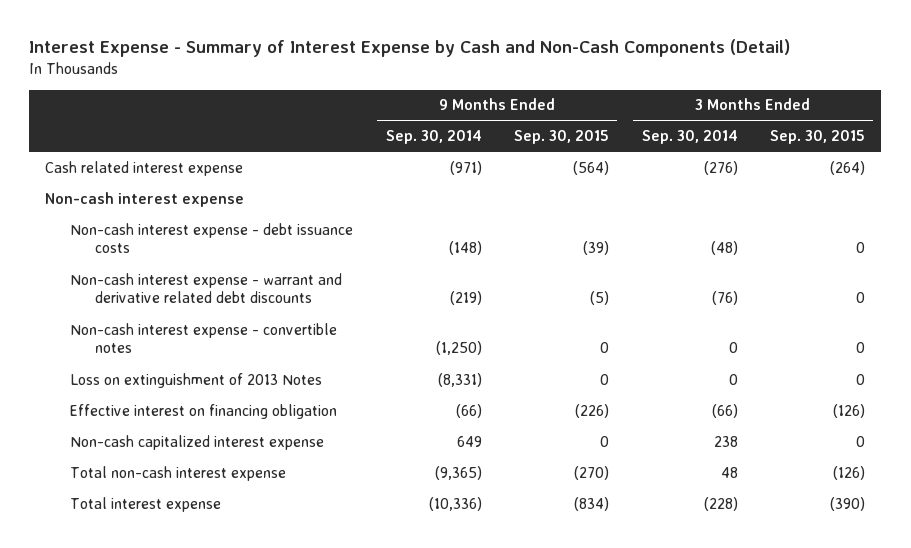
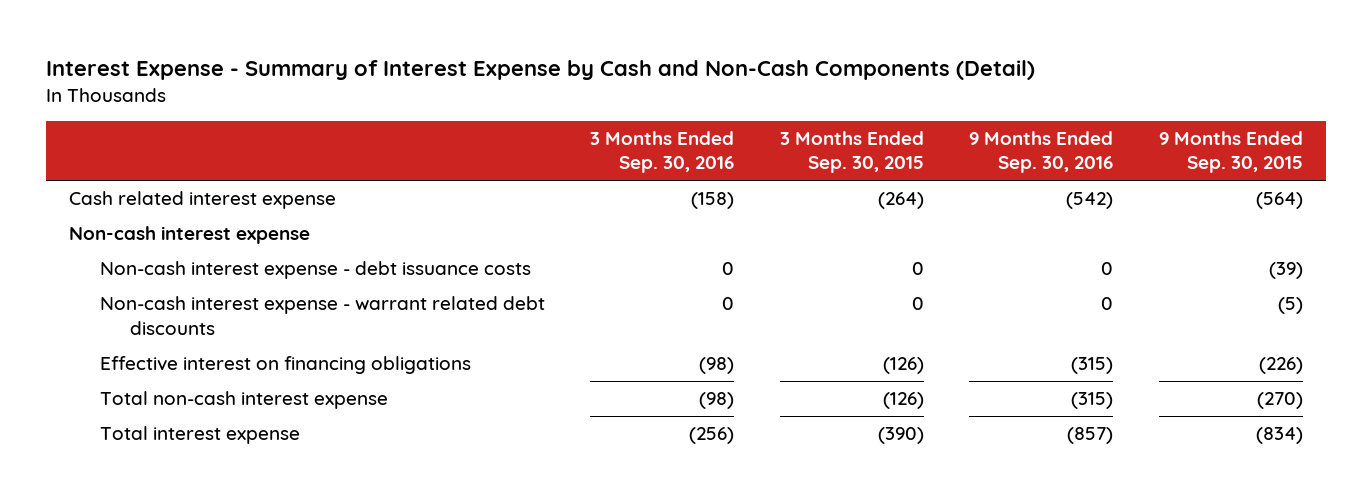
[385,130,482,145] Sep. 30, 2014 -> none
[641,130,738,145] Sep. 30, 2014 -> none
none -> [590,131,735,174] 3 Months Ended Sep. 30, 2016
none -> [969,131,1114,174] 9 Months Ended Sep. 30, 2016
[69,322,337,354] Non-cash interest expense - convertible notes -> none
[69,372,322,388] Loss on extinguishment of 2013 Notes -> none
[69,434,324,450] Non-cash capitalized interest expense -> none
[69,272,342,304] Non-cash interest expense - warrant and derivative related debt discounts -> [99,296,545,335] Non-cash interest expense - warrant related debt discounts
[69,403,337,419] Effective interest on financing obligation -> [99,356,471,375] Effective interest on financing obligations

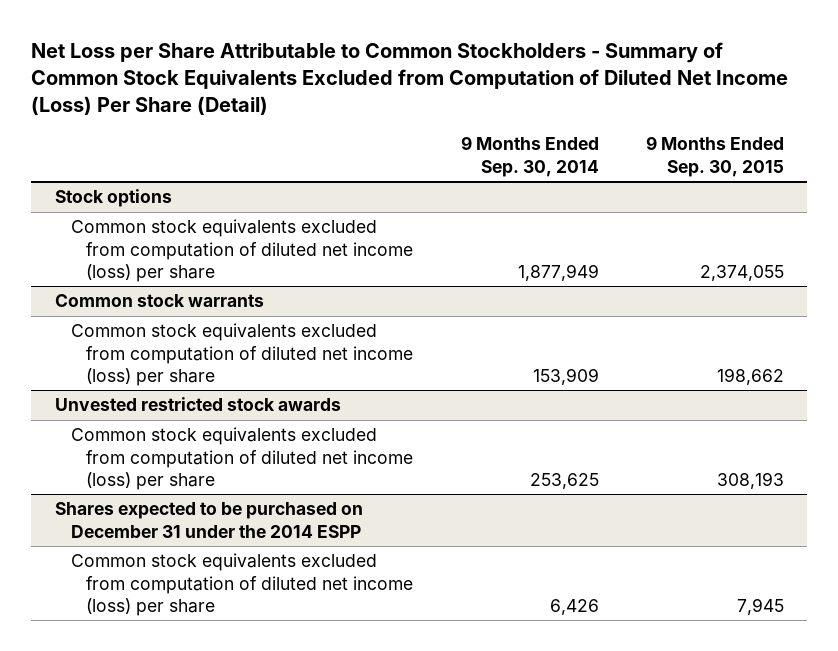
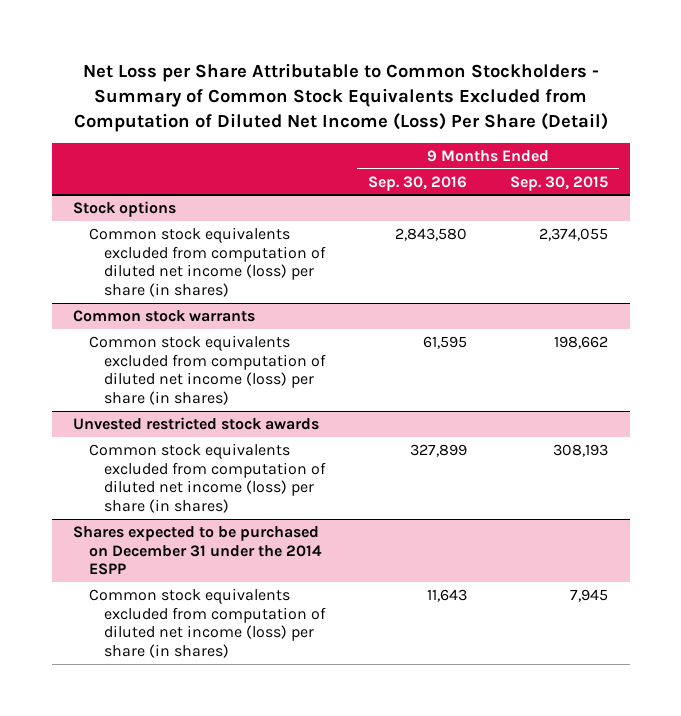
[460,136,599,177] 9 Months Ended Sep. 30, 2014 -> none
none -> [368,175,468,191] Sep. 30, 2016
[70,219,414,282] Common stock equivalents excluded from computation of diluted net income (loss) per share -> [88,226,327,297] Common stock equivalents excluded from computation of diluted net income (loss) per share (in shares)
[70,323,414,386] Common stock equivalents excluded from computation of diluted net income (loss) per share -> [88,334,327,405] Common stock equivalents excluded from computation of diluted net income (loss) per share (in shares)
[70,427,414,490] Common stock equivalents excluded from computation of diluted net income (loss) per share -> [88,442,327,513] Common stock equivalents excluded from computation of diluted net income (loss) per share (in shares)
[70,553,414,616] Common stock equivalents excluded from computation of diluted net income (loss) per share -> [88,587,327,658] Common stock equivalents excluded from computation of diluted net income (loss) per share (in shares)

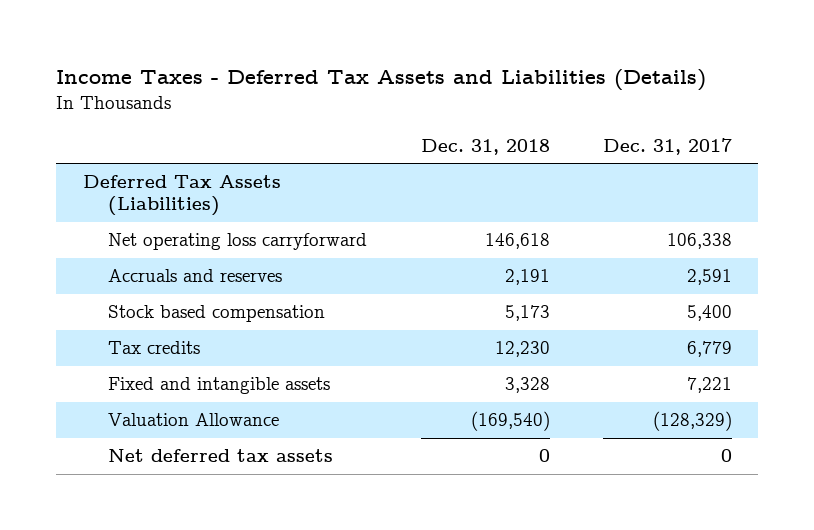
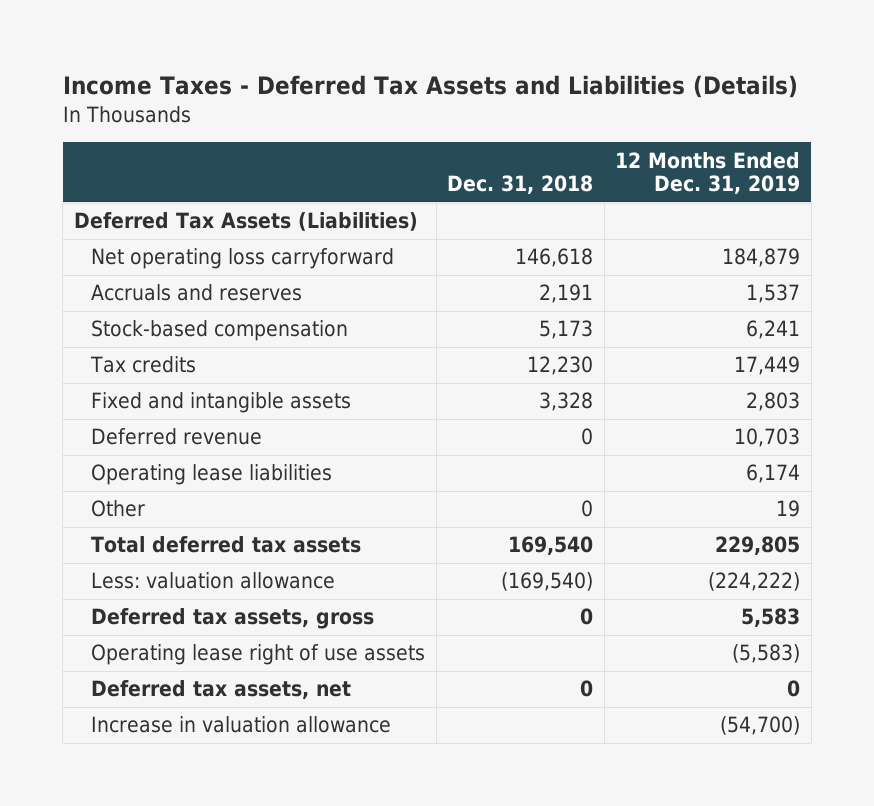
[602,137,732,155] Dec. 31, 2017 -> none
none -> [615,151,801,195] 12 Months Ended Dec. 31, 2019
[108,305,326,323] Stock based compensation -> [91,320,349,342] Stock-based compensation
none -> [91,428,263,446] Deferred revenue
none -> [91,464,333,486] Operating lease liabilities
none -> [91,500,146,518] Other
none -> [91,536,362,554] Total deferred tax assets
[108,413,280,427] Valuation Allowance -> [91,572,336,590] Less: valuation allowance
[108,449,334,463] Net deferred tax assets -> [91,608,375,630] Deferred tax assets, gross
none -> [91,644,426,666] Operating lease right of use assets
none -> [91,680,352,700] Deferred tax assets, net
none -> [91,716,392,734] Increase in valuation allowance

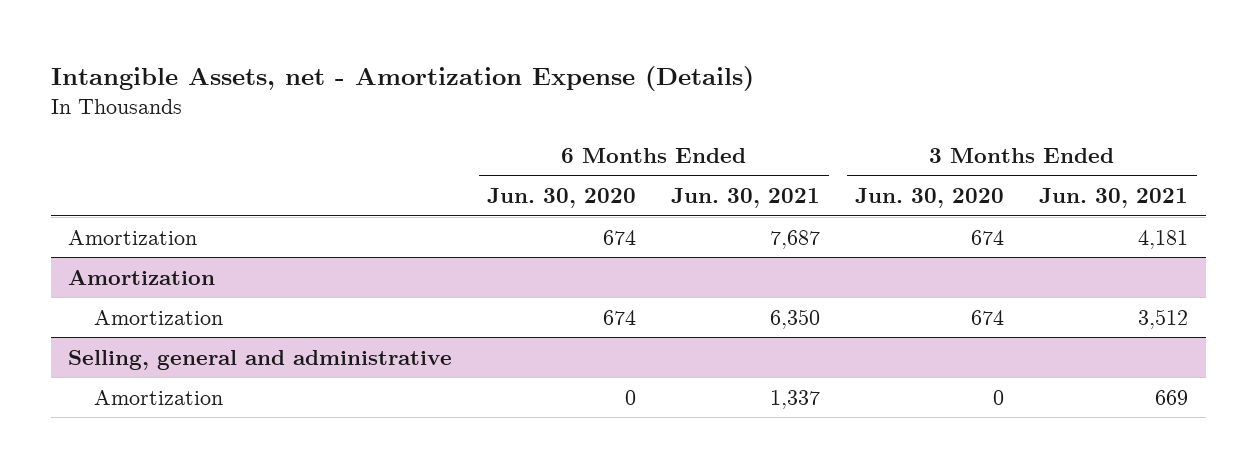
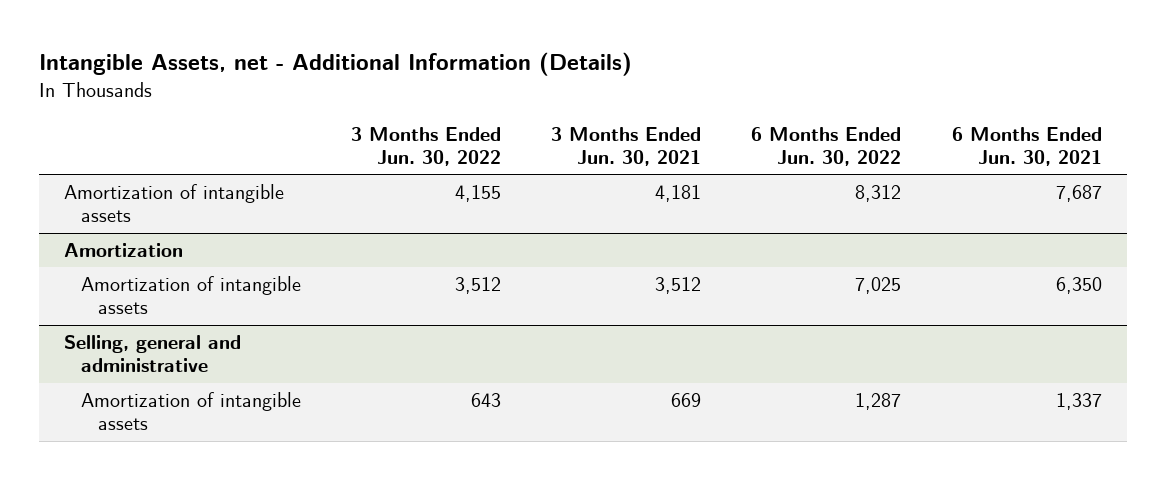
[50,65,754,91] Intangible Assets, net - Amortization Expense (Details) -> [38,51,632,76] Intangible Assets, net - Additional Information (Details)
[487,188,637,209] Jun. 30, 2020 -> none
[855,188,1005,209] Jun. 30, 2020 -> none
none -> [350,126,501,167] 3 Months Ended Jun. 30, 2022
none -> [751,126,902,167] 6 Months Ended Jun. 30, 2022
[68,229,198,245] Amortization -> [63,184,284,223] Amortization of intangible assets
[93,309,223,325] Amortization -> [80,276,301,315] Amortization of intangible assets
[93,389,223,405] Amortization -> [80,392,301,431] Amortization of intangible assets

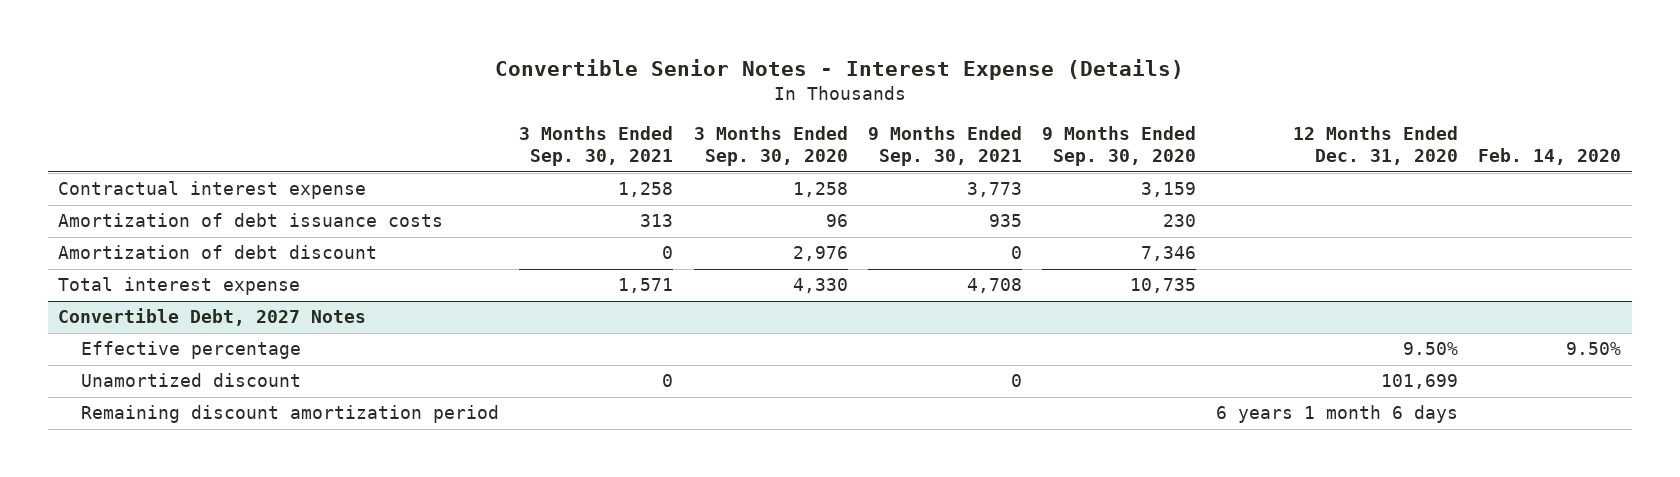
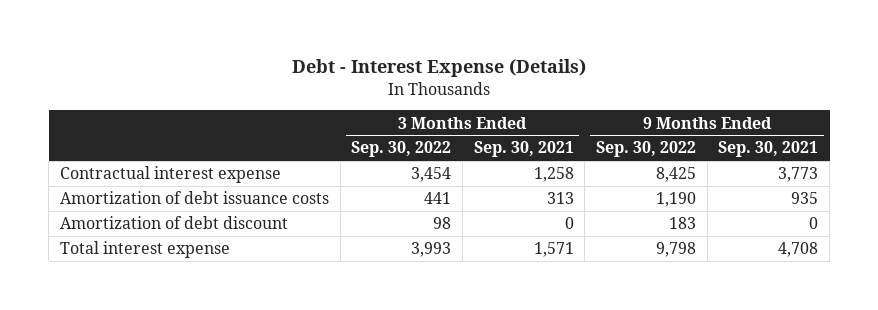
[494,58,1184,80] Convertible Senior Notes - Interest Expense (Details) -> [292,59,587,78] Debt - Interest Expense (Details)
[693,125,848,167] 3 Months Ended Sep. 30, 2020 -> none
[1042,125,1197,167] 9 Months Ended Sep. 30, 2020 -> none
[1293,125,1459,166] 12 Months Ended Dec. 31, 2020 -> none
[1478,148,1622,166] Feb. 14, 2020 -> none
none -> [351,141,452,158] Sep. 30, 2022
none -> [595,141,696,158] Sep. 30, 2022
[58,308,367,327] Convertible Debt, 2027 Notes -> none
[81,341,302,360] Effective percentage -> none
[81,373,302,388] Unamortized discount -> none
[81,405,500,424] Remaining discount amortization period -> none

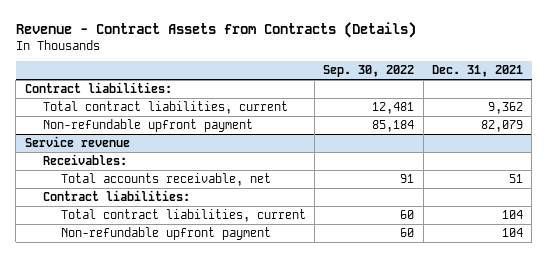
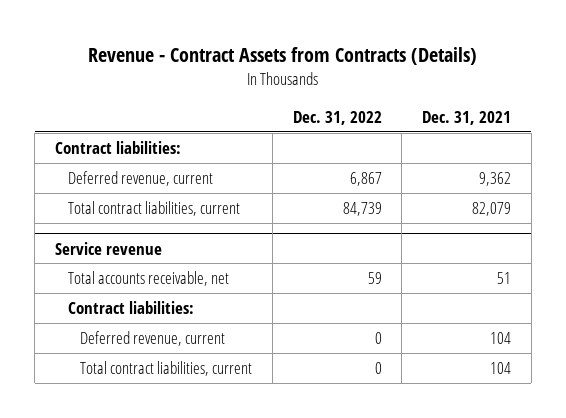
[323,65,415,78] Sep. 30, 2022 -> none
none -> [292,110,382,125] Dec. 31, 2022
[42,118,253,132] Non-refundable upfront payment -> none
none -> [67,171,213,187] Deferred revenue, current
[487,101,523,114] 9,362 -> [472,202,512,217] 82,079
[42,153,127,165] Receivables: -> none
none -> [80,331,226,347] Deferred revenue, current
[61,226,272,240] Non-refundable upfront payment -> none

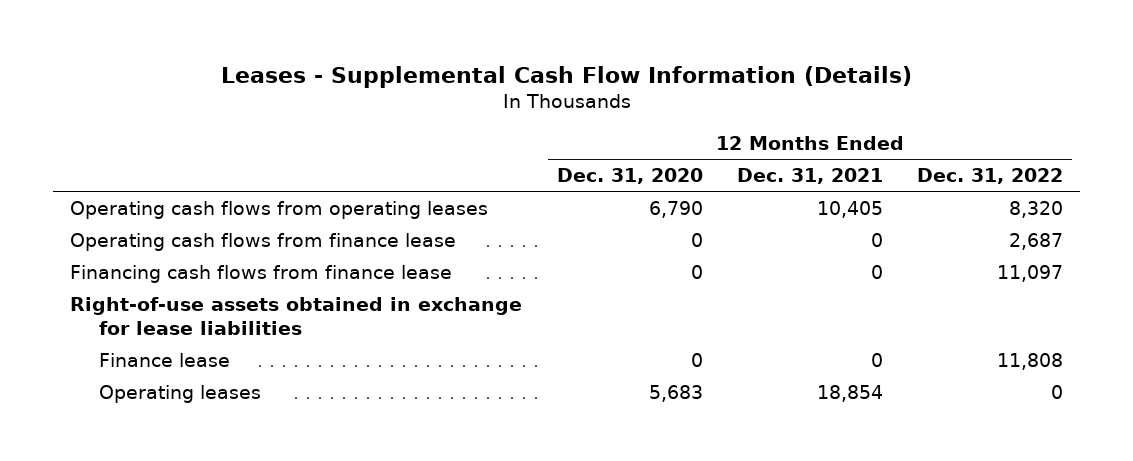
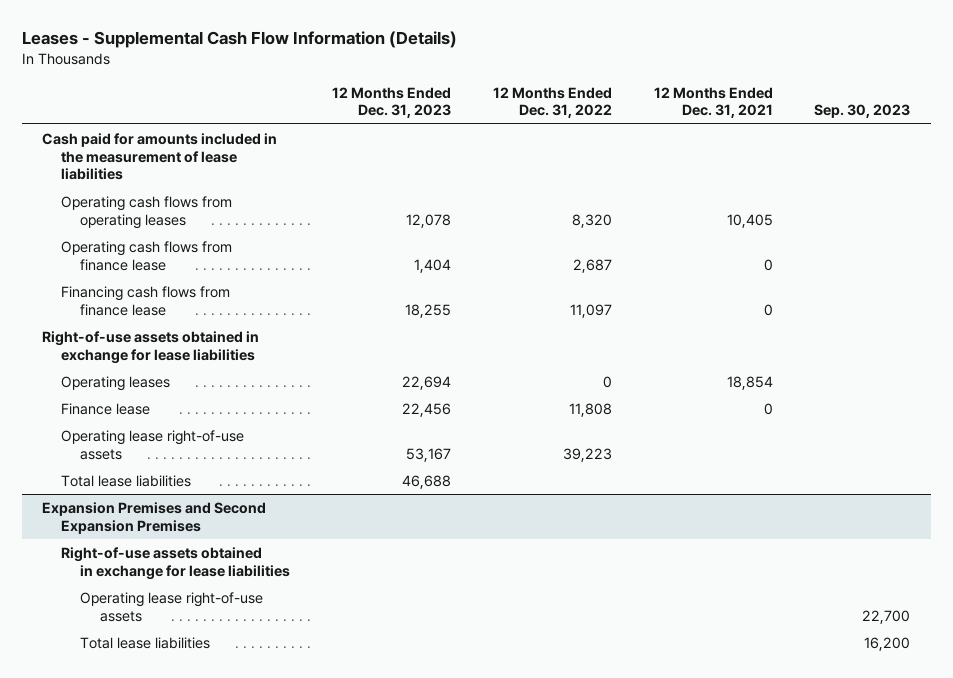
[556,167,703,184] Dec. 31, 2020 -> none
none -> [332,86,452,119] 12 Months Ended Dec. 31, 2023
none -> [814,104,911,119] Sep. 30, 2023
none -> [42,132,278,181] Cash paid for amounts included in the measurement of lease liabilities
[98,352,230,367] Finance lease -> [61,402,151,415] Finance lease
none -> [61,429,245,460] Operating lease right-of-use assets
none -> [61,474,192,487] Total lease liabilities
none -> [42,501,267,534] Expansion Premises and Second Expansion Premises
none -> [61,546,291,580] Right-of-use assets obtained in exchange for lease liabilities
none -> [80,591,264,622] Operating lease right-of-use assets
none -> [80,636,211,649] Total lease liabilities

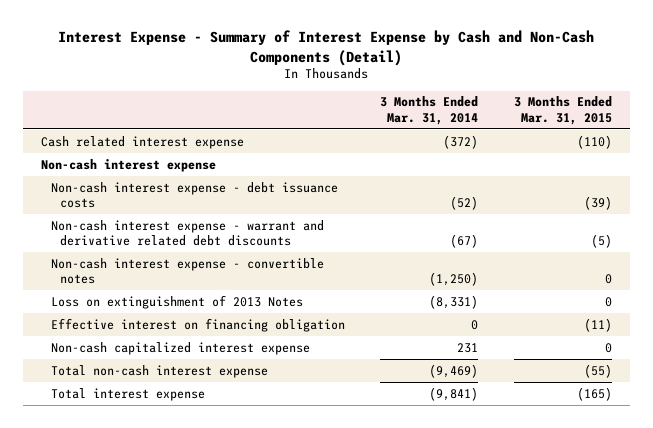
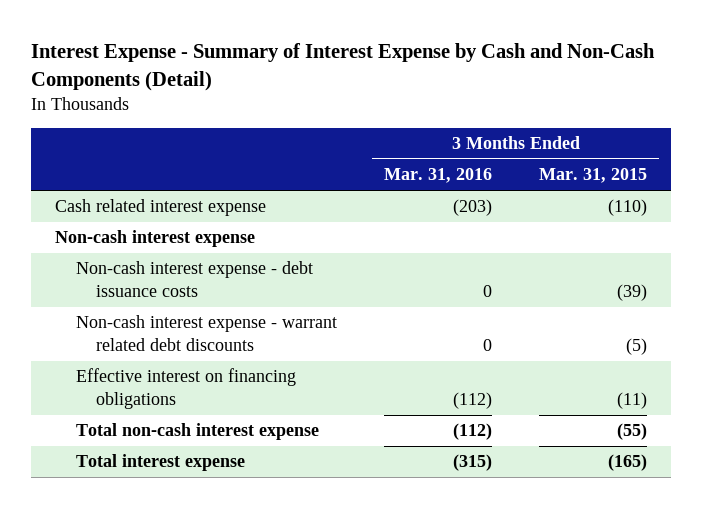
[380,96,479,125] 3 Months Ended Mar. 31, 2014 -> none
none -> [383,168,492,184] Mar. 31, 2016
[50,257,324,285] Non-cash interest expense - convertible notes -> none
[50,294,303,309] Loss on extinguishment of 2013 Notes -> none
[50,341,310,355] Non-cash capitalized interest expense -> none
[50,219,324,247] Non-cash interest expense - warrant and derivative related debt discounts -> [75,315,337,351] Non-cash interest expense - warrant related debt discounts
[50,317,345,332] Effective interest on financing obligation -> [75,368,296,409] Effective interest on financing obligations

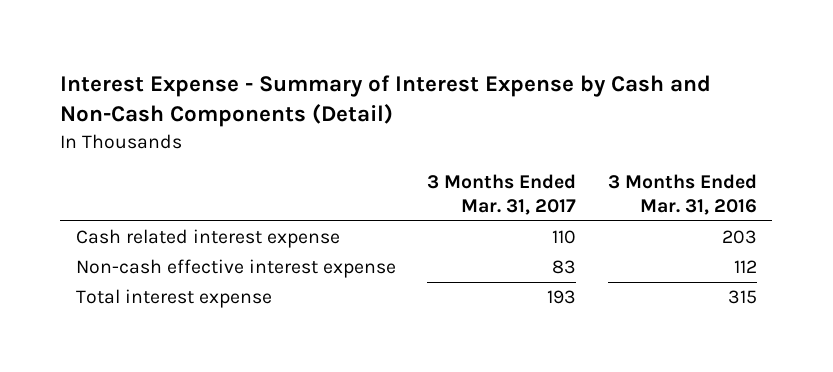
[539,168,648,184] Mar. 31, 2015 -> none
none -> [427,174,577,215] 3 Months Ended Mar. 31, 2017
[54,230,255,248] Non-cash interest expense -> none
[75,261,313,297] Non-cash interest expense - debt issuance costs -> none
[75,315,337,351] Non-cash interest expense - warrant related debt discounts -> none
[75,368,296,409] Effective interest on financing obligations -> none
[452,199,492,217] (203) -> [721,230,757,245] 203
[75,423,319,441] Total non-cash interest expense -> [75,259,396,279] Non-cash effective interest expense
[452,423,492,441] (112) -> [733,260,757,274] 112
[452,454,492,472] (315) -> [727,290,757,305] 315

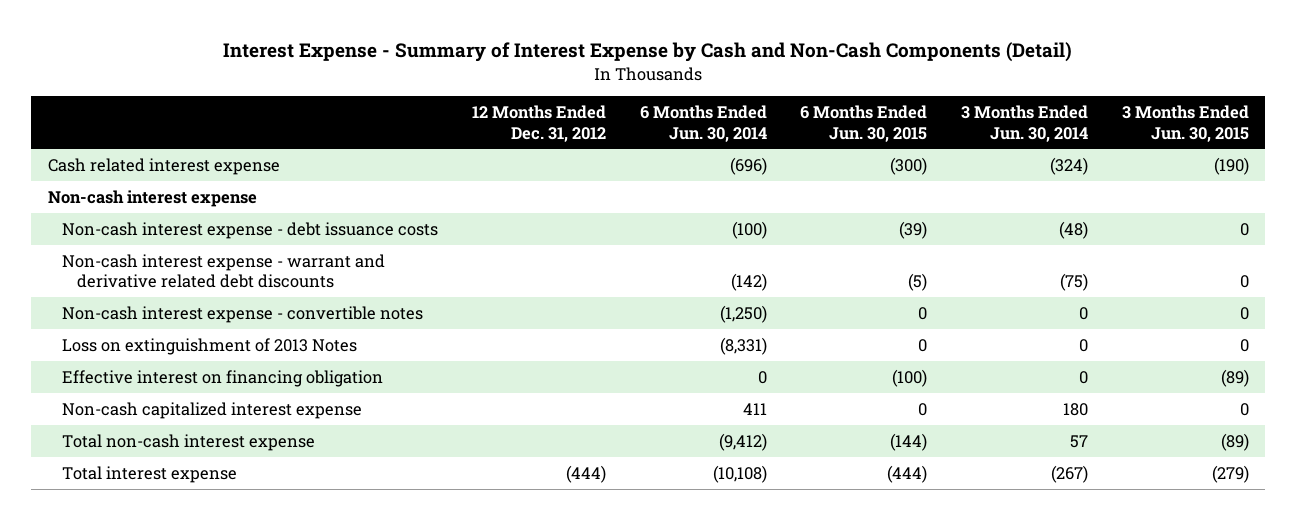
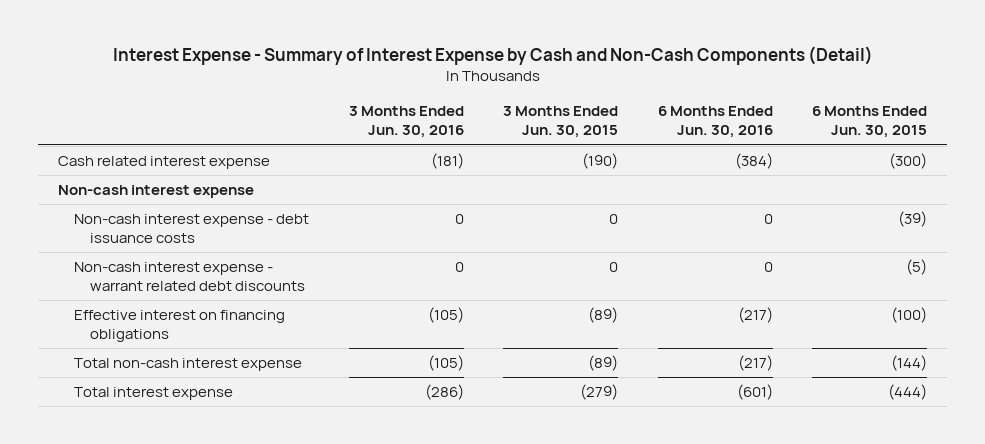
[471,105,606,142] 12 Months Ended Dec. 31, 2012 -> none
[639,105,767,142] 6 Months Ended Jun. 30, 2014 -> none
[960,105,1088,142] 3 Months Ended Jun. 30, 2014 -> none
none -> [348,106,464,139] 3 Months Ended Jun. 30, 2016
none -> [657,106,773,139] 6 Months Ended Jun. 30, 2016
[62,305,424,323] Non-cash interest expense - convertible notes -> none
[62,337,358,355] Loss on extinguishment of 2013 Notes -> none
[62,401,363,419] Non-cash capitalized interest expense -> none
[62,253,386,289] Non-cash interest expense - warrant and derivative related debt discounts -> [74,262,306,292] Non-cash interest expense - warrant related debt discounts
[62,369,384,387] Effective interest on financing obligation -> [74,310,286,343] Effective interest on financing obligations

